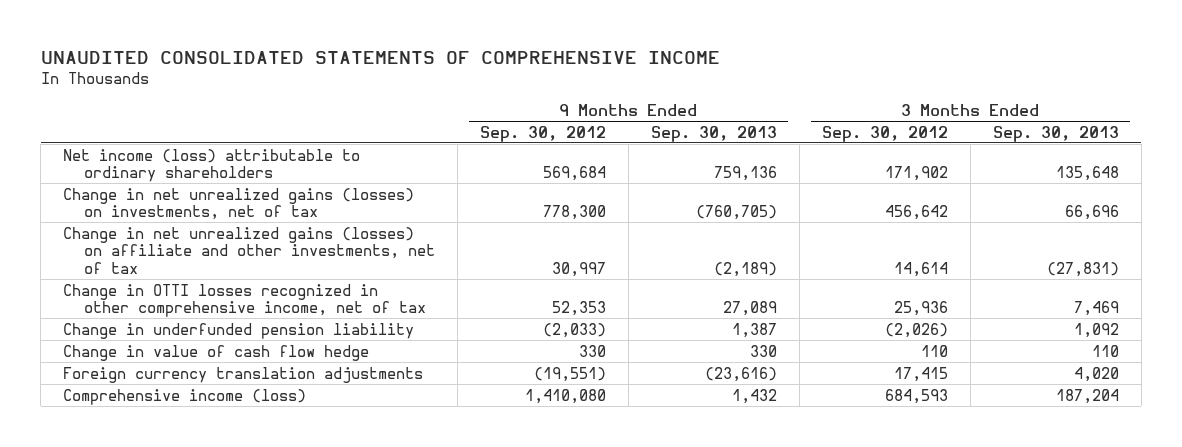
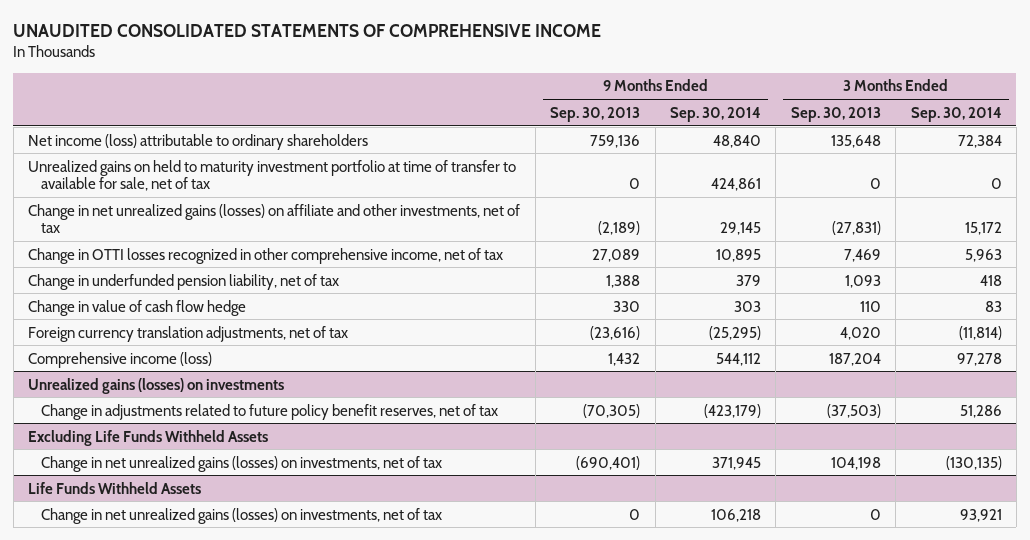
[479,125,606,142] Sep. 30, 2012 -> none
[821,125,948,142] Sep. 30, 2012 -> none
none -> [669,106,761,122] Sep. 30, 2014
none -> [910,106,1002,122] Sep. 30, 2014
[63,187,415,221] Change in net unrealized gains (losses) on investments, net of tax -> none
none -> [28,159,517,192] Unrealized gains on held to maturity investment portfolio at time of transfer to available for sale, net of tax
[63,322,415,339] Change in underfunded pension liability -> [28,273,340,290] Change in underfunded pension liability, net of tax
[731,322,777,338] 1,387 -> [606,274,641,288] 1,388
[1073,322,1119,338] 1,092 -> [844,274,881,288] 1,093
[63,366,424,383] Foreign currency translation adjustments -> [28,325,349,342] Foreign currency translation adjustments, net of tax
none -> [28,377,285,394] Unrealized gains (losses) on investments
none -> [41,403,499,420] Change in adjustments related to future policy benefit reserves, net of tax
none -> [28,429,269,446] Excluding Life Funds Withheld Assets
none -> [41,455,443,472] Change in net unrealized gains (losses) on investments, net of tax
none -> [28,481,202,494] Life Funds Withheld Assets
none -> [41,507,443,524] Change in net unrealized gains (losses) on investments, net of tax

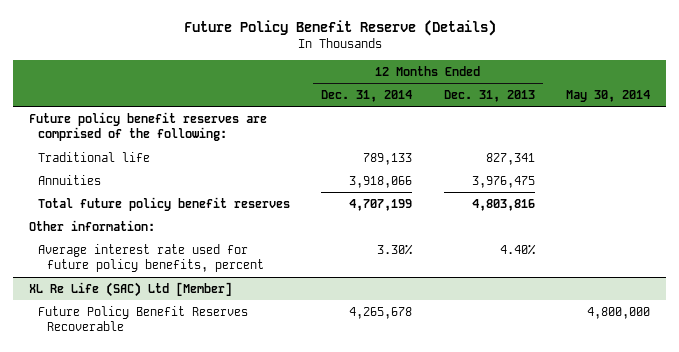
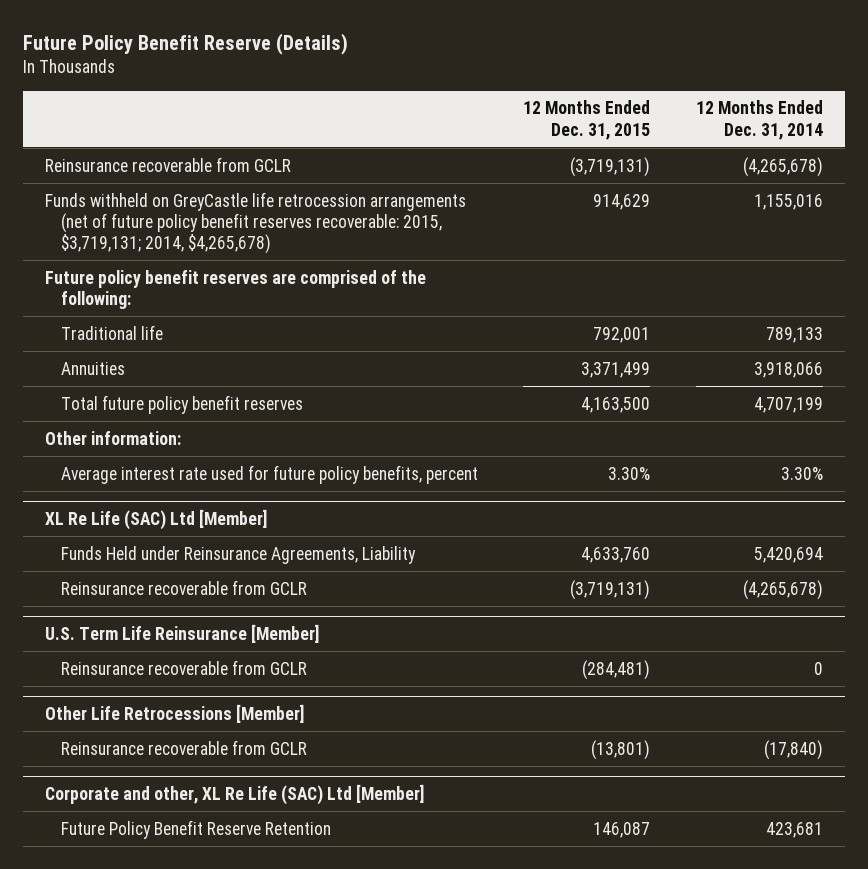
[443,90,535,103] Dec. 31, 2013 -> none
[566,90,651,103] May 30, 2014 -> none
none -> [523,100,651,140] 12 Months Ended Dec. 31, 2015
none -> [45,156,292,172] Reinsurance recoverable from GCLR
none -> [45,191,467,255] Funds withheld on GreyCastle life retrocession arrangements (net of future policy benefit reserves recoverable: 2015, $3,719,131; 2014, $4,265,678)
[37,305,248,332] Future Policy Benefit Reserves Recoverable -> none
none -> [61,545,417,564] Funds Held under Reinsurance Agreements, Liability
none -> [61,579,308,595] Reinsurance recoverable from GCLR
none -> [45,624,320,644] U.S. Term Life Reinsurance [Member]
none -> [61,659,308,675] Reinsurance recoverable from GCLR
none -> [45,704,305,724] Other Life Retrocessions [Member]
none -> [61,739,308,755] Reinsurance recoverable from GCLR
none -> [45,784,425,806] Corporate and other, XL Re Life (SAC) Ltd [Member]
none -> [61,819,332,839] Future Policy Benefit Reserve Retention

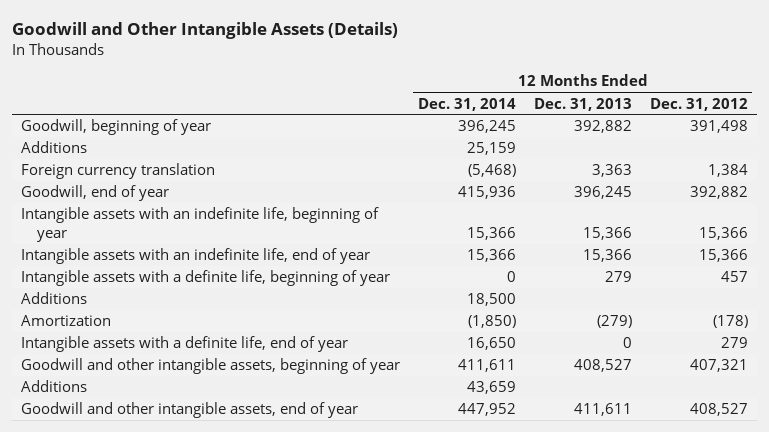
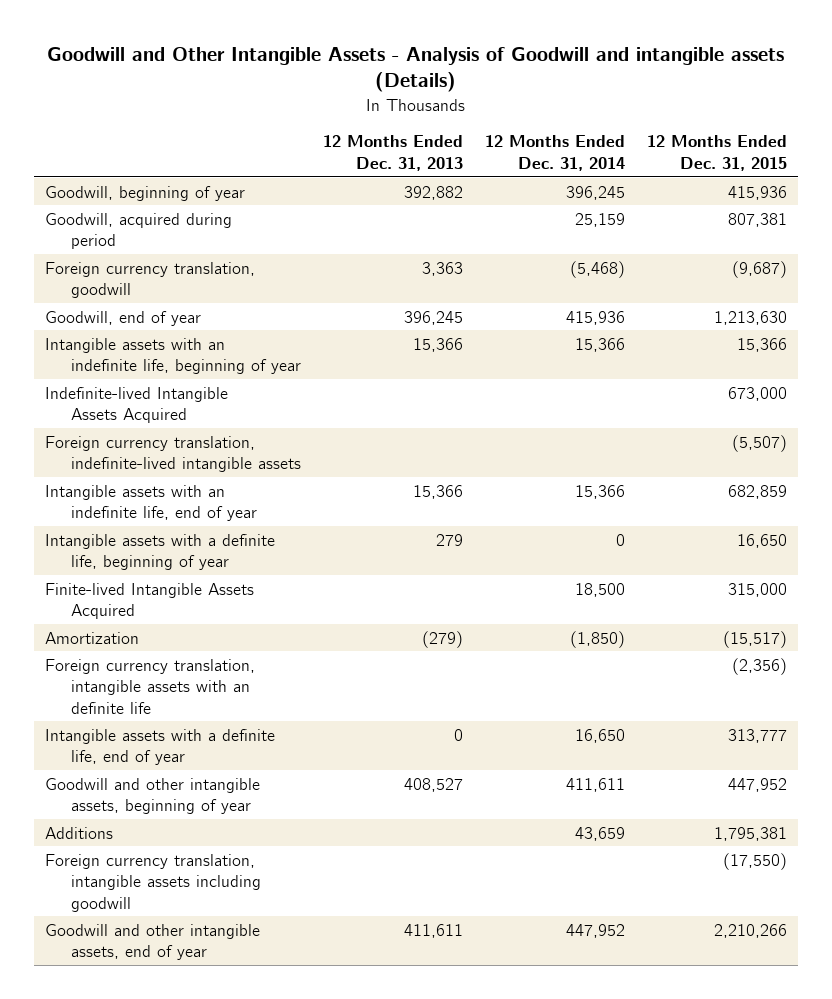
[11,21,398,39] Goodwill and Other Intangible Assets (Details) -> [46,46,784,93] Goodwill and Other Intangible Assets - Analysis of Goodwill and intangible assets (Details)
[649,97,748,111] Dec. 31, 2012 -> none
none -> [647,135,788,172] 12 Months Ended Dec. 31, 2015
[20,141,87,154] Additions -> [44,212,232,250] Goodwill, acquired during period
[20,163,215,180] Foreign currency translation -> [44,261,255,299] Foreign currency translation, goodwill
none -> [44,386,228,424] Indefinite-lived Intangible Assets Acquired
none -> [44,435,301,473] Foreign currency translation, indefinite-lived intangible assets
[20,292,87,305] Additions -> [44,582,254,620] Finite-lived Intangible Assets Acquired
none -> [44,658,255,714] Foreign currency translation, intangible assets with an definite life
none -> [44,853,261,912] Foreign currency translation, intangible assets including goodwill

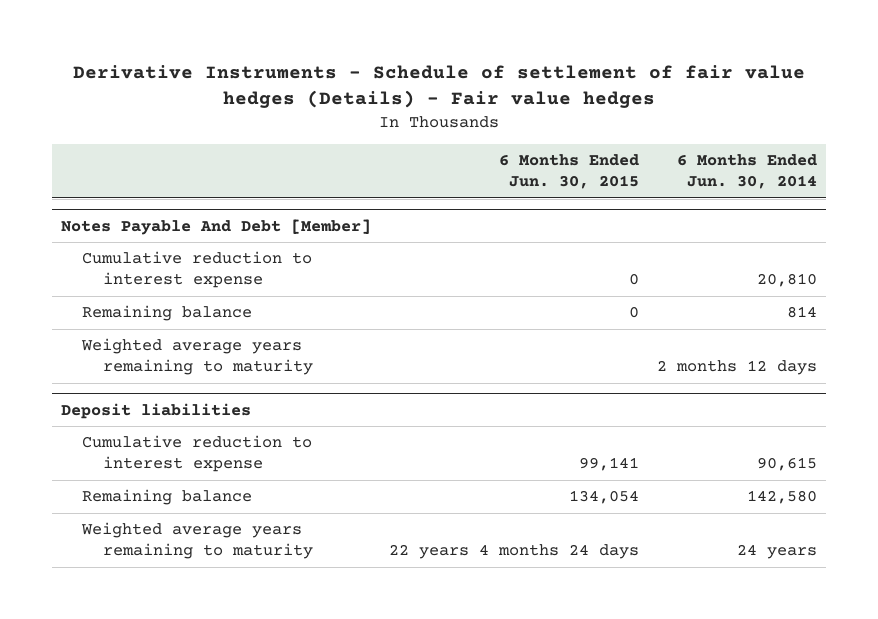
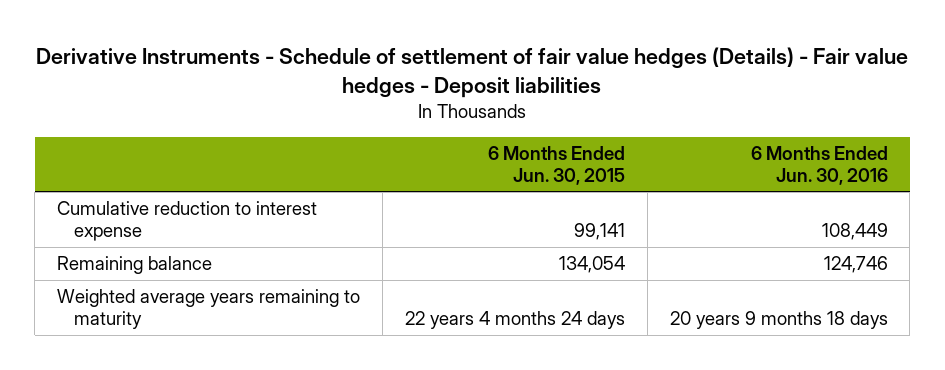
[73,65,806,109] Derivative Instruments - Schedule of settlement of fair value hedges (Details) - Fair value hedges -> [36,46,909,98] Derivative Instruments - Schedule of settlement of fair value hedges (Details) - Fair value hedges - Deposit liabilities
[676,154,817,190] 6 Months Ended Jun. 30, 2014 -> none
none -> [750,145,888,185] 6 Months Ended Jun. 30, 2016
[61,218,372,235] Notes Payable And Debt [Member] -> none
[81,251,312,289] Cumulative reduction to interest expense -> none
[81,305,252,322] Remaining balance -> none
[80,338,313,376] Weighted average years remaining to maturity -> none
[61,402,252,419] Deposit liabilities -> none

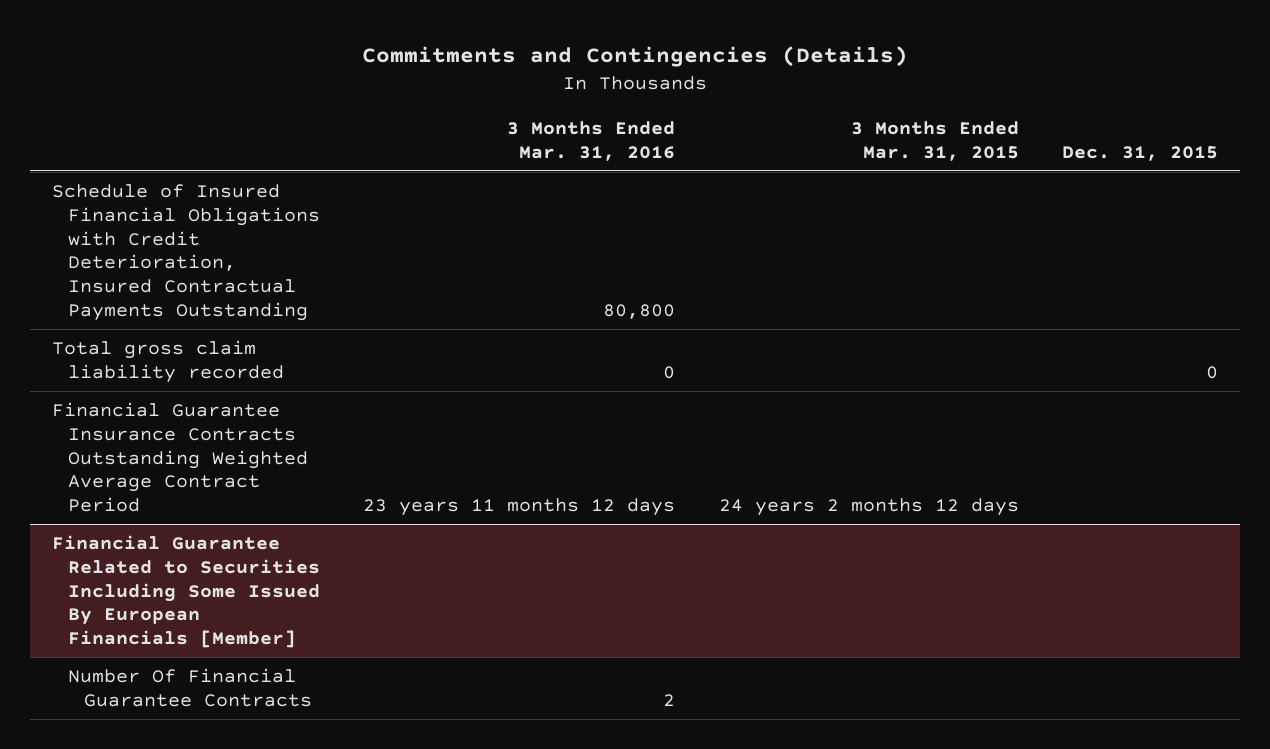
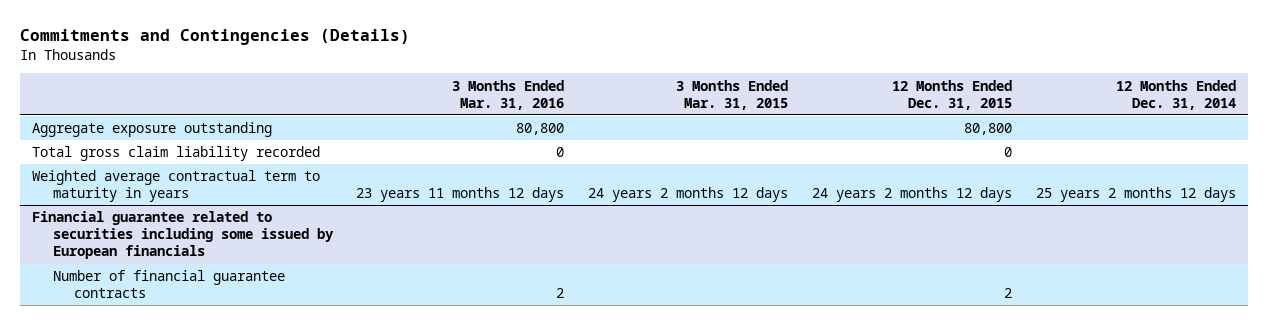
[1062,145,1219,161] Dec. 31, 2015 -> none
none -> [892,79,1013,110] 12 Months Ended Dec. 31, 2015
none -> [1115,79,1236,110] 12 Months Ended Dec. 31, 2014
[52,183,320,322] Schedule of Insured Financial Obligations with Credit Deterioration, Insured Contractual Payments Outstanding -> [31,122,272,138] Aggregate exposure outstanding
[52,401,308,513] Financial Guarantee Insurance Contracts Outstanding Weighted Average Contract Period -> [31,170,320,203] Weighted average contractual term to maturity in years
[52,534,320,649] Financial Guarantee Related to Securities Including Some Issued By European Financials [Member] -> [31,211,334,260] Financial guarantee related to securities including some issued by European financials
[67,667,312,707] Number Of Financial Guarantee Contracts -> [52,270,285,299] Number of financial guarantee contracts

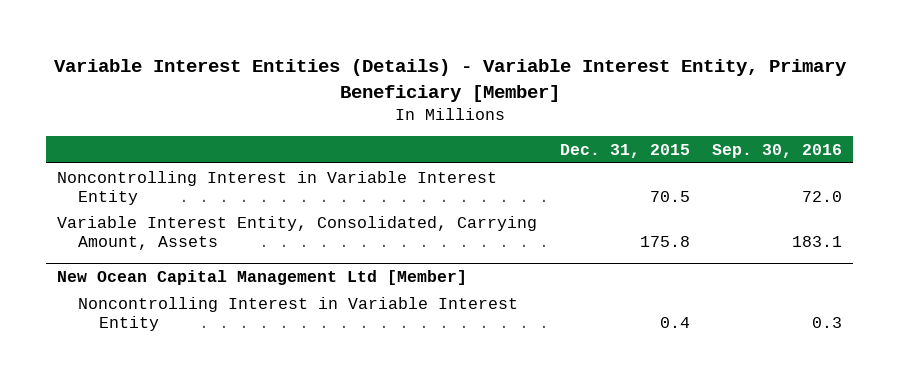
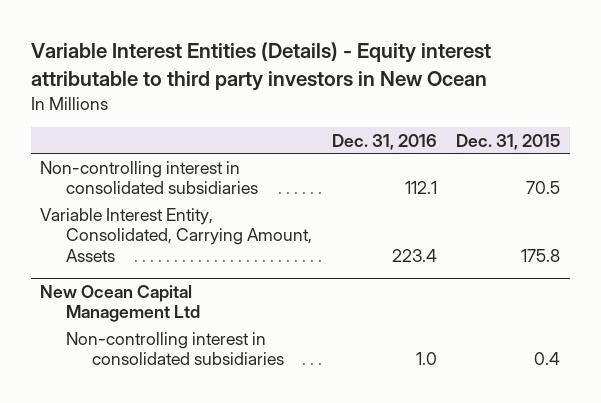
[53,58,847,102] Variable Interest Entities (Details) - Variable Interest Entity, Primary Beneficiary [Member] -> [30,42,491,91] Variable Interest Entities (Details) - Equity interest attributable to third party investors in New Ocean
[712,144,843,159] Sep. 30, 2016 -> none
none -> [331,133,437,150] Dec. 31, 2016
[57,170,498,205] Noncontrolling Interest in Variable Interest Entity -> [40,160,259,195] Non-controlling interest in consolidated subsidiaries
[57,270,468,286] New Ocean Capital Management Ltd [Member] -> [40,284,201,323] New Ocean Capital Management Ltd
[78,296,519,331] Noncontrolling Interest in Variable Interest Entity -> [66,331,285,366] Non-controlling interest in consolidated subsidiaries

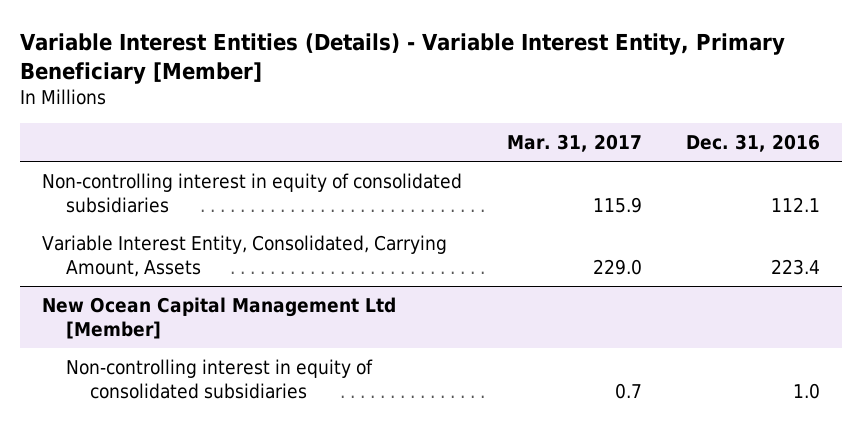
[30,42,491,91] Variable Interest Entities (Details) - Equity interest attributable to third party investors in New Ocean -> [20,32,786,84] Variable Interest Entities (Details) - Variable Interest Entity, Primary Beneficiary [Member]
[456,133,561,150] Dec. 31, 2015 -> none
none -> [506,134,642,153] Mar. 31, 2017
[40,160,259,195] Non-controlling interest in consolidated subsidiaries -> [42,172,463,213] Non-controlling interest in equity of consolidated subsidiaries
[40,284,201,323] New Ocean Capital Management Ltd -> [42,296,397,339] New Ocean Capital Management Ltd [Member]
[66,331,285,366] Non-controlling interest in consolidated subsidiaries -> [66,358,374,399] Non-controlling interest in equity of consolidated subsidiaries

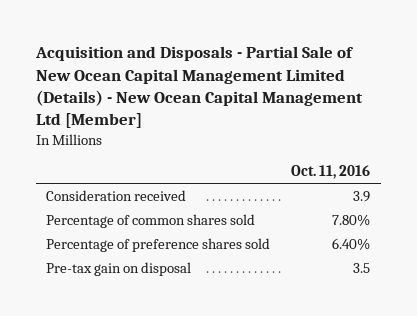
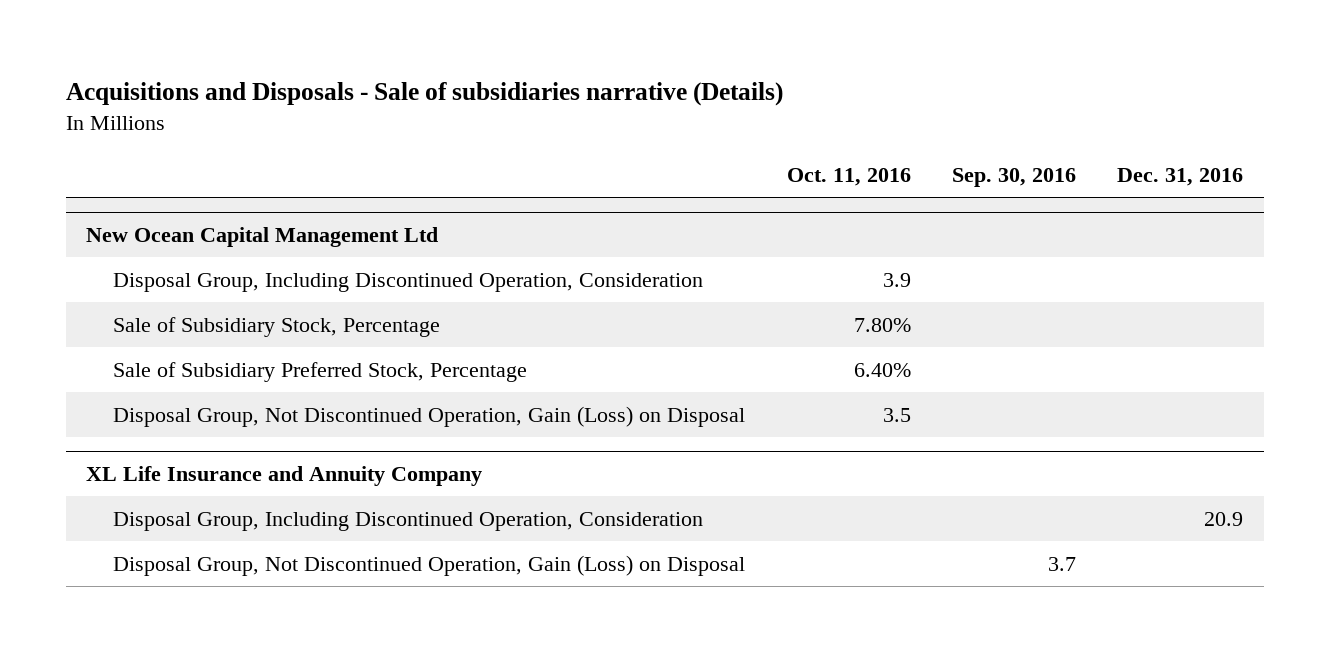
[35,46,364,129] Acquisition and Disposals - Partial Sale of New Ocean Capital Management Limited (Details) - New Ocean Capital Management Ltd [Member] -> [65,82,783,107] Acquisitions and Disposals - Sale of subsidiaries narrative (Details)
none -> [951,167,1076,187] Sep. 30, 2016
none -> [1117,167,1244,186] Dec. 31, 2016
none -> [86,226,439,247] New Ocean Capital Management Ltd
[46,189,187,201] Consideration received -> [113,272,704,292] Disposal Group, Including Discontinued Operation, Consideration
[46,213,256,228] Percentage of common shares sold -> [113,316,441,337] Sale of Subsidiary Stock, Percentage
[46,237,271,252] Percentage of preference shares sold -> [113,361,528,382] Sale of Subsidiary Preferred Stock, Percentage
[46,261,192,276] Pre-tax gain on disposal -> [113,405,746,427] Disposal Group, Not Discontinued Operation, Gain (Loss) on Disposal
none -> [86,465,483,486] XL Life Insurance and Annuity Company
none -> [113,511,704,531] Disposal Group, Including Discontinued Operation, Consideration
none -> [113,554,746,576] Disposal Group, Not Discontinued Operation, Gain (Loss) on Disposal

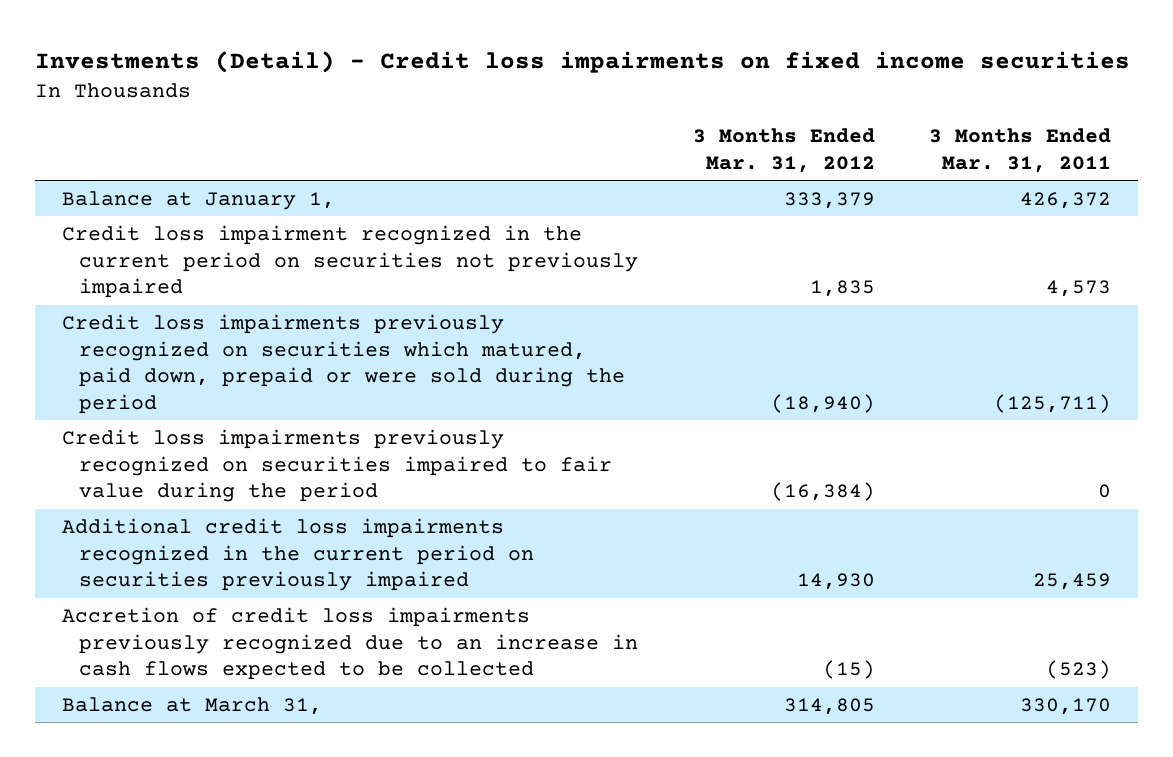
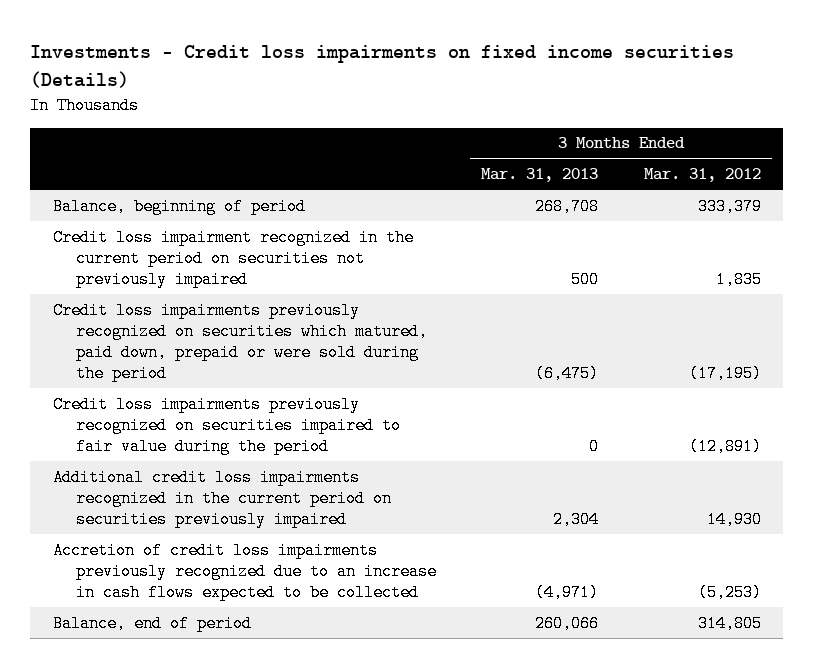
[35,51,1131,74] Investments (Detail) - Credit loss impairments on fixed income securities -> [30,44,735,88] Investments - Credit loss impairments on fixed income securities (Details)
[929,128,1112,173] 3 Months Ended Mar. 31, 2011 -> none
none -> [481,168,599,183] Mar. 31, 2013
[62,190,336,210] Balance at January 1, -> [52,197,306,215] Balance, beginning of period
[770,394,875,414] (18,940) -> [688,365,762,383] (17,195)
[770,482,875,502] (16,384) -> [688,438,762,456] (12,891)
[822,660,875,680] (15) -> [697,584,762,602] (5,253)
[62,696,323,715] Balance at March 31, -> [52,614,252,632] Balance, end of period

